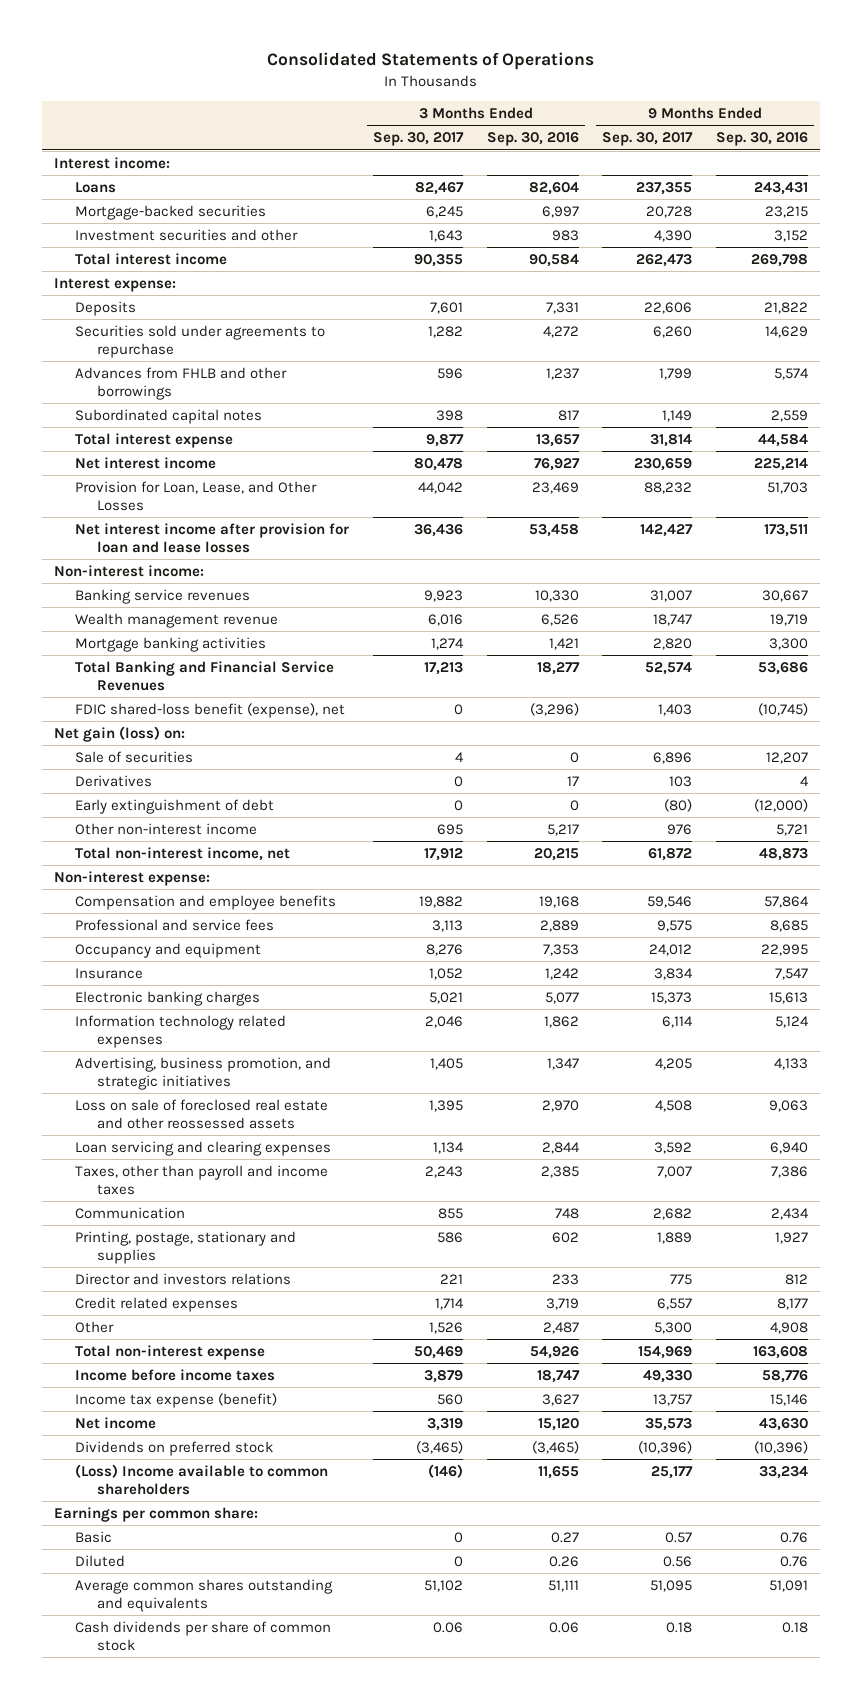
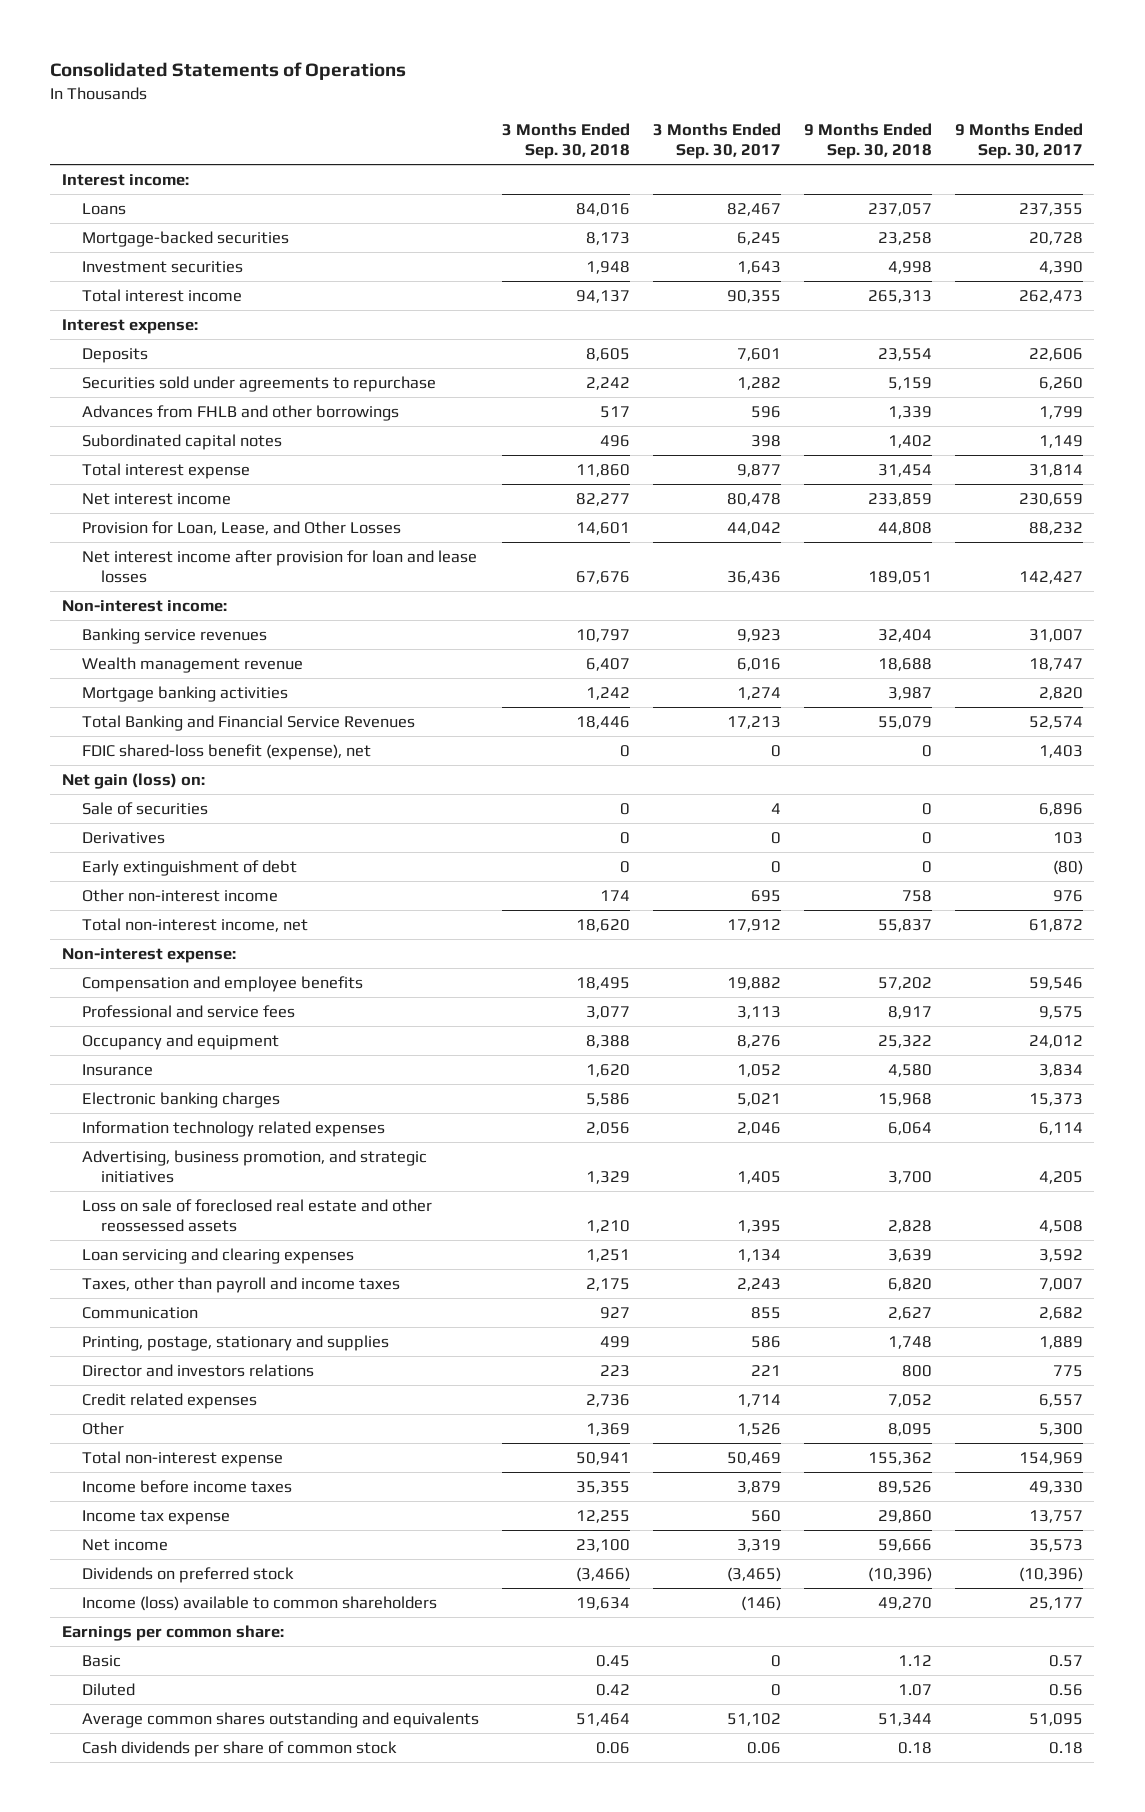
[486,132,579,147] Sep. 30, 2016 -> none
[715,132,808,147] Sep. 30, 2016 -> none
none -> [501,123,630,160] 3 Months Ended Sep. 30, 2018
none -> [803,123,932,160] 9 Months Ended Sep. 30, 2018
[75,228,299,241] Investment securities and other -> [81,260,243,273] Investment securities
[75,1392,278,1408] Income tax expense (benefit) -> [81,1509,230,1525] Income tax expense
[75,1463,329,1495] (Loss) Income available to common shareholders -> [81,1595,437,1611] Income (loss) available to common shareholders

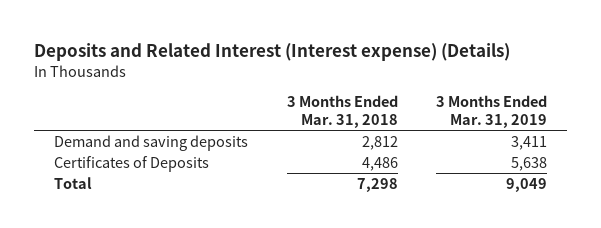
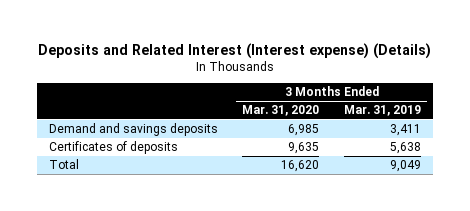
[286,95,398,128] 3 Months Ended Mar. 31, 2018 -> none
none -> [242,105,320,117] Mar. 31, 2020
[53,135,248,152] Demand and saving deposits -> [48,123,218,137] Demand and savings deposits
[53,156,209,173] Certificates of Deposits -> [48,141,178,155] Certificates of deposits

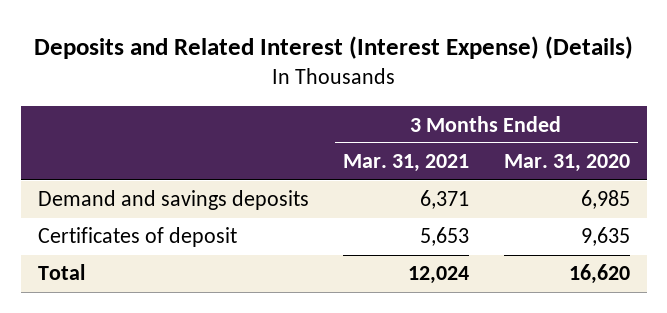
[37,43,431,60] Deposits and Related Interest (Interest expense) (Details) -> [33,35,633,59] Deposits and Related Interest (Interest Expense) (Details)
[343,105,421,117] Mar. 31, 2019 -> none
none -> [343,154,470,173] Mar. 31, 2021
[48,141,178,155] Certificates of deposits -> [37,227,237,248] Certificates of deposit

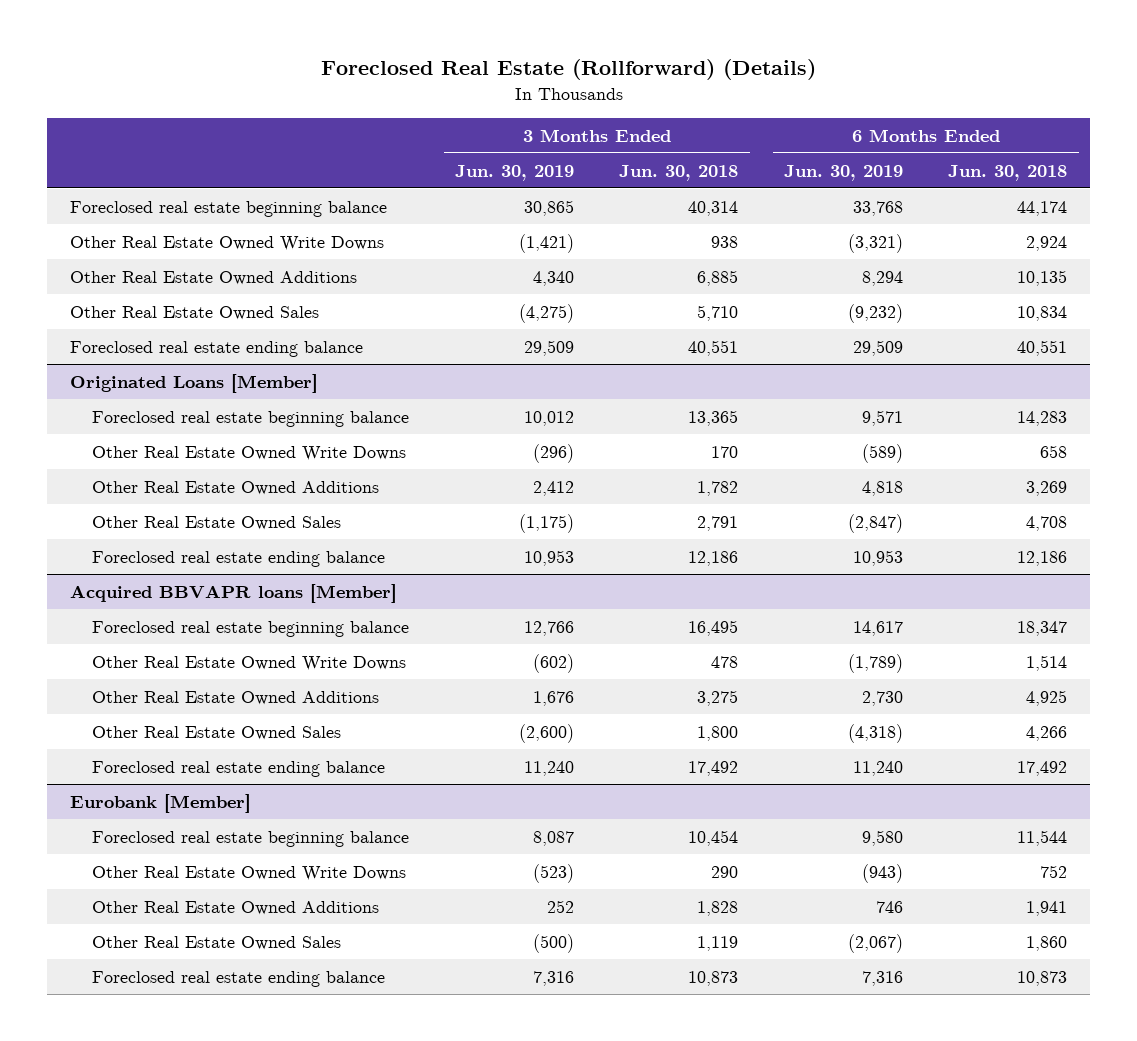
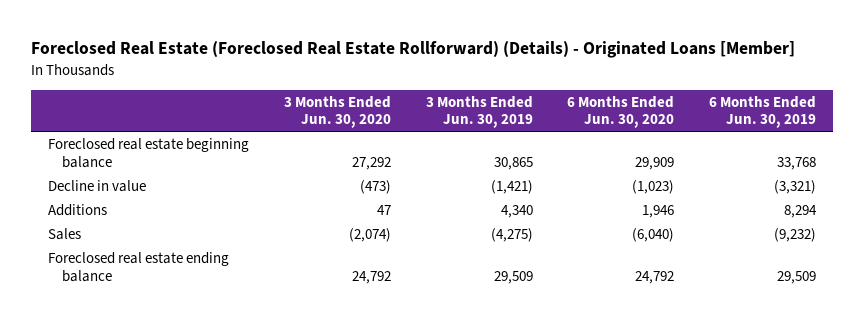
[320,59,816,81] Foreclosed Real Estate (Rollforward) (Details) -> [30,41,795,59] Foreclosed Real Estate (Foreclosed Real Estate Rollforward) (Details) - Originated Loans [Member]
[619,164,739,181] Jun. 30, 2018 -> none
[948,164,1068,181] Jun. 30, 2018 -> none
none -> [283,95,391,129] 3 Months Ended Jun. 30, 2020
none -> [567,95,675,129] 6 Months Ended Jun. 30, 2020
[69,235,384,251] Other Real Estate Owned Write Downs -> [48,180,147,193] Decline in value
[69,270,357,285] Other Real Estate Owned Additions -> [48,204,108,217] Additions
[69,305,319,320] Other Real Estate Owned Sales -> [48,228,82,241] Sales
[69,373,318,393] Originated Loans [Member] -> none
[92,410,410,427] Foreclosed real estate beginning balance -> none
[92,445,407,461] Other Real Estate Owned Write Downs -> none
[92,480,380,495] Other Real Estate Owned Additions -> none
[92,515,342,530] Other Real Estate Owned Sales -> none
[92,550,386,567] Foreclosed real estate ending balance -> none
[69,583,397,603] Acquired BBVAPR loans [Member] -> none
[92,620,410,637] Foreclosed real estate beginning balance -> none
[92,655,407,671] Other Real Estate Owned Write Downs -> none
[92,690,380,705] Other Real Estate Owned Additions -> none
[92,725,342,740] Other Real Estate Owned Sales -> none
[92,760,386,777] Foreclosed real estate ending balance -> none
[69,793,251,813] Eurobank [Member] -> none
[92,830,410,847] Foreclosed real estate beginning balance -> none
[92,865,407,881] Other Real Estate Owned Write Downs -> none
[92,900,380,915] Other Real Estate Owned Additions -> none
[92,935,342,950] Other Real Estate Owned Sales -> none
[92,970,386,987] Foreclosed real estate ending balance -> none

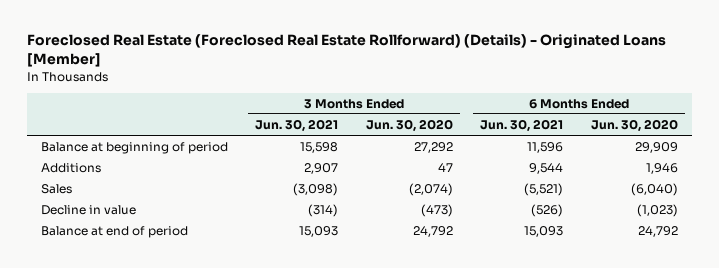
[425,95,533,129] 3 Months Ended Jun. 30, 2019 -> none
[708,95,816,129] 6 Months Ended Jun. 30, 2019 -> none
none -> [255,118,339,132] Jun. 30, 2021
none -> [480,118,564,132] Jun. 30, 2021
[48,138,250,168] Foreclosed real estate beginning balance -> [40,142,228,155] Balance at beginning of period
[48,180,147,193] Decline in value -> [40,205,136,216] Decline in value
[48,252,230,282] Foreclosed real estate ending balance -> [40,226,188,239] Balance at end of period

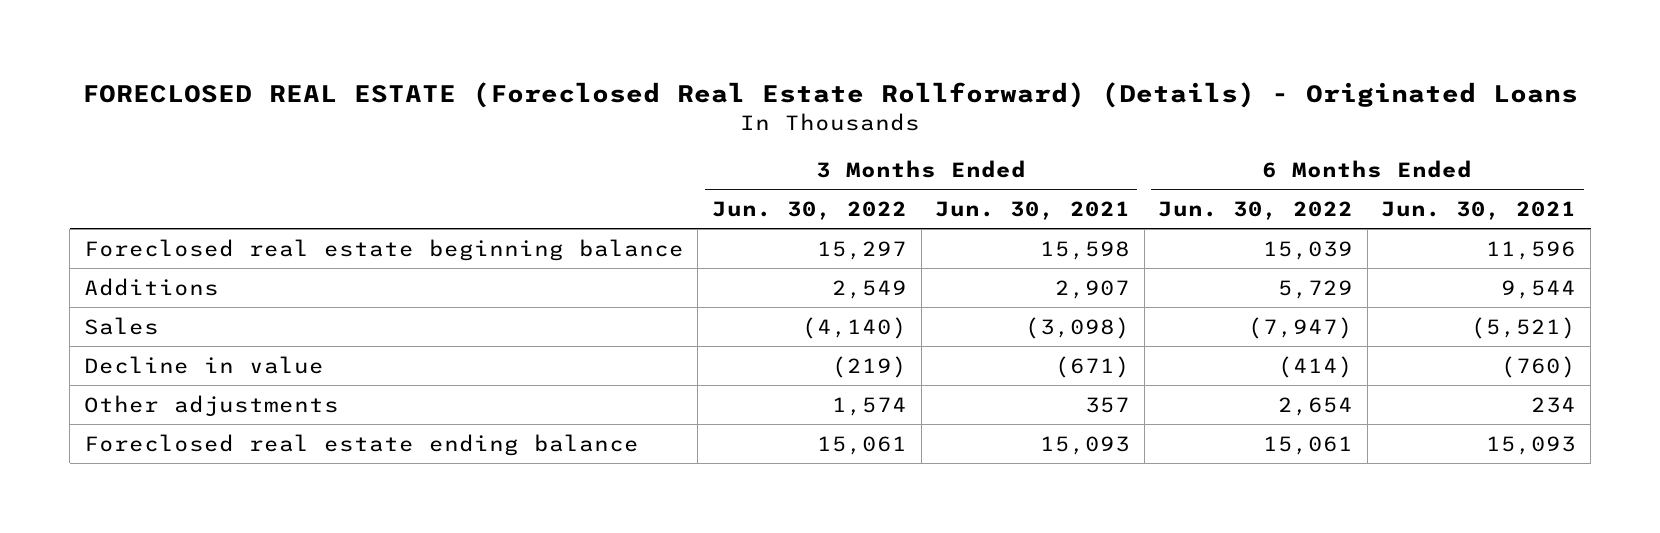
[26,34,666,68] Foreclosed Real Estate (Foreclosed Real Estate Rollforward) (Details) - Originated Loans [Member] -> [82,81,1579,108] FORECLOSED REAL ESTATE (Foreclosed Real Estate Rollforward) (Details) - Originated Loans
[365,118,453,132] Jun. 30, 2020 -> none
[591,118,679,132] Jun. 30, 2020 -> none
none -> [711,200,907,220] Jun. 30, 2022
none -> [1158,200,1354,220] Jun. 30, 2022
[40,142,228,155] Balance at beginning of period -> [83,238,684,261] Foreclosed real estate beginning balance
[308,204,339,218] (314) -> [1055,355,1131,378] (671)
[531,204,564,218] (526) -> [1501,355,1577,378] (760)
none -> [83,394,339,416] Other adjustments
[40,226,188,239] Balance at end of period -> [83,433,639,456] Foreclosed real estate ending balance

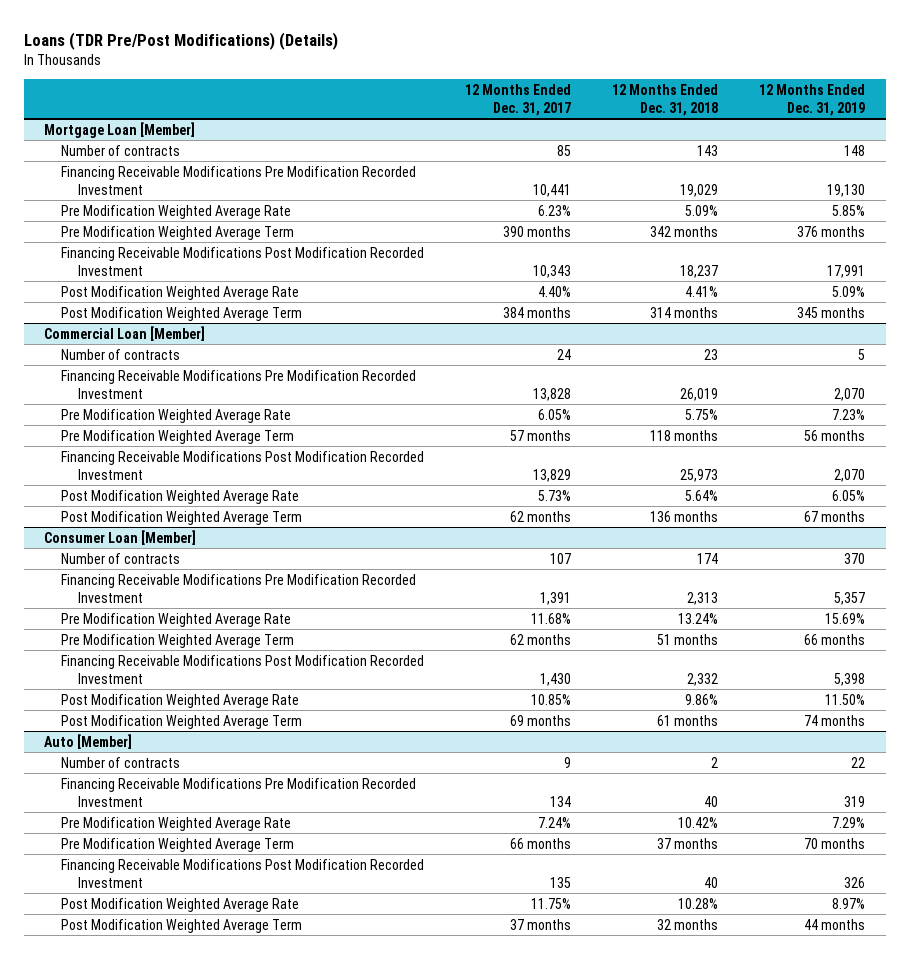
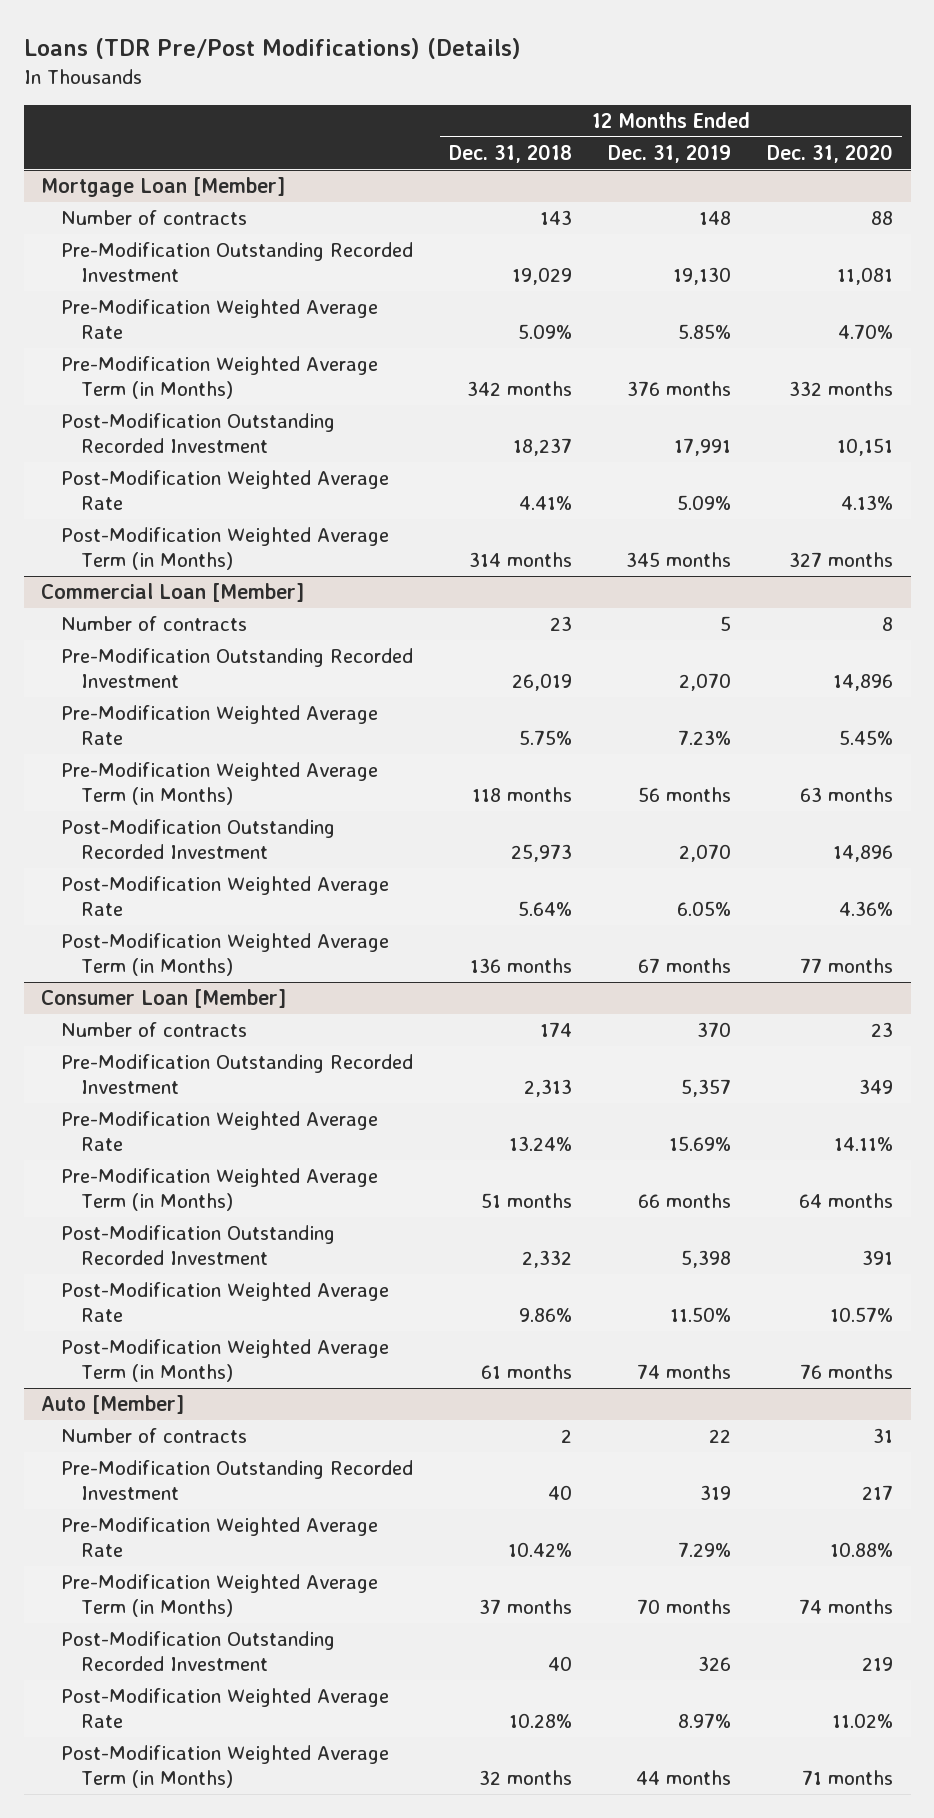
[465,83,572,116] 12 Months Ended Dec. 31, 2017 -> none
none -> [766,144,893,164] Dec. 31, 2020
[61,165,417,195] Financing Receivable Modifications Pre Modification Recorded Investment -> [61,242,414,282] Pre-Modification Outstanding Recorded Investment
[61,204,292,219] Pre Modification Weighted Average Rate -> [61,299,379,339] Pre-Modification Weighted Average Rate
[61,225,295,240] Pre Modification Weighted Average Term -> [61,356,379,399] Pre-Modification Weighted Average Term (in Months)
[61,246,425,276] Financing Receivable Modifications Post Modification Recorded Investment -> [61,413,336,453] Post-Modification Outstanding Recorded Investment
[61,285,300,300] Post Modification Weighted Average Rate -> [61,470,390,510] Post-Modification Weighted Average Rate
[61,306,303,321] Post Modification Weighted Average Term -> [61,527,390,570] Post-Modification Weighted Average Term (in Months)
[61,369,417,399] Financing Receivable Modifications Pre Modification Recorded Investment -> [61,648,414,688] Pre-Modification Outstanding Recorded Investment
[61,408,292,423] Pre Modification Weighted Average Rate -> [61,705,379,745] Pre-Modification Weighted Average Rate
[61,429,295,444] Pre Modification Weighted Average Term -> [61,762,379,805] Pre-Modification Weighted Average Term (in Months)
[61,450,425,480] Financing Receivable Modifications Post Modification Recorded Investment -> [61,819,336,859] Post-Modification Outstanding Recorded Investment
[61,489,300,504] Post Modification Weighted Average Rate -> [61,876,390,916] Post-Modification Weighted Average Rate
[61,510,303,525] Post Modification Weighted Average Term -> [61,933,390,976] Post-Modification Weighted Average Term (in Months)
[61,573,417,603] Financing Receivable Modifications Pre Modification Recorded Investment -> [61,1054,414,1094] Pre-Modification Outstanding Recorded Investment
[61,612,292,627] Pre Modification Weighted Average Rate -> [61,1111,379,1151] Pre-Modification Weighted Average Rate
[61,633,295,648] Pre Modification Weighted Average Term -> [61,1168,379,1211] Pre-Modification Weighted Average Term (in Months)
[61,654,425,684] Financing Receivable Modifications Post Modification Recorded Investment -> [61,1225,336,1265] Post-Modification Outstanding Recorded Investment
[61,693,300,708] Post Modification Weighted Average Rate -> [61,1282,390,1322] Post-Modification Weighted Average Rate
[61,714,303,729] Post Modification Weighted Average Term -> [61,1339,390,1382] Post-Modification Weighted Average Term (in Months)
[61,777,417,807] Financing Receivable Modifications Pre Modification Recorded Investment -> [61,1460,414,1500] Pre-Modification Outstanding Recorded Investment
[61,816,292,831] Pre Modification Weighted Average Rate -> [61,1517,379,1557] Pre-Modification Weighted Average Rate
[61,837,295,852] Pre Modification Weighted Average Term -> [61,1574,379,1617] Pre-Modification Weighted Average Term (in Months)
[61,858,425,888] Financing Receivable Modifications Post Modification Recorded Investment -> [61,1631,336,1671] Post-Modification Outstanding Recorded Investment
[61,897,300,912] Post Modification Weighted Average Rate -> [61,1688,390,1728] Post-Modification Weighted Average Rate
[61,918,303,933] Post Modification Weighted Average Term -> [61,1745,390,1788] Post-Modification Weighted Average Term (in Months)

